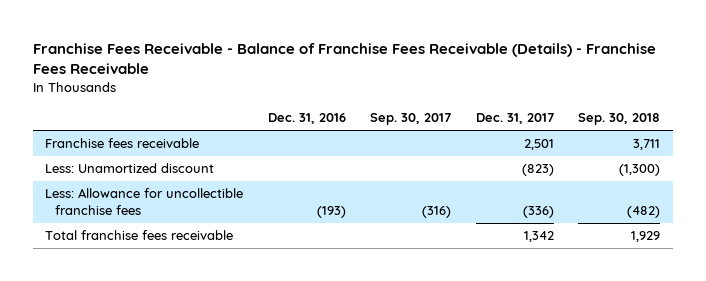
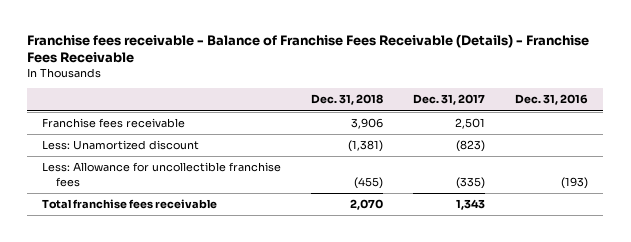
[33,42,657,75] Franchise Fees Receivable - Balance of Franchise Fees Receivable (Details) - Franchise Fees Receivable -> [27,33,590,64] Franchise fees receivable - Balance of Franchise Fees Receivable (Details) - Franchise Fees Receivable
[370,113,452,126] Sep. 30, 2017 -> none
[578,113,661,126] Sep. 30, 2018 -> none
none -> [311,94,384,106] Dec. 31, 2018
[522,205,554,218] (336) -> [456,176,486,189] (335)
[523,231,554,243] 1,342 -> [456,199,486,211] 1,343

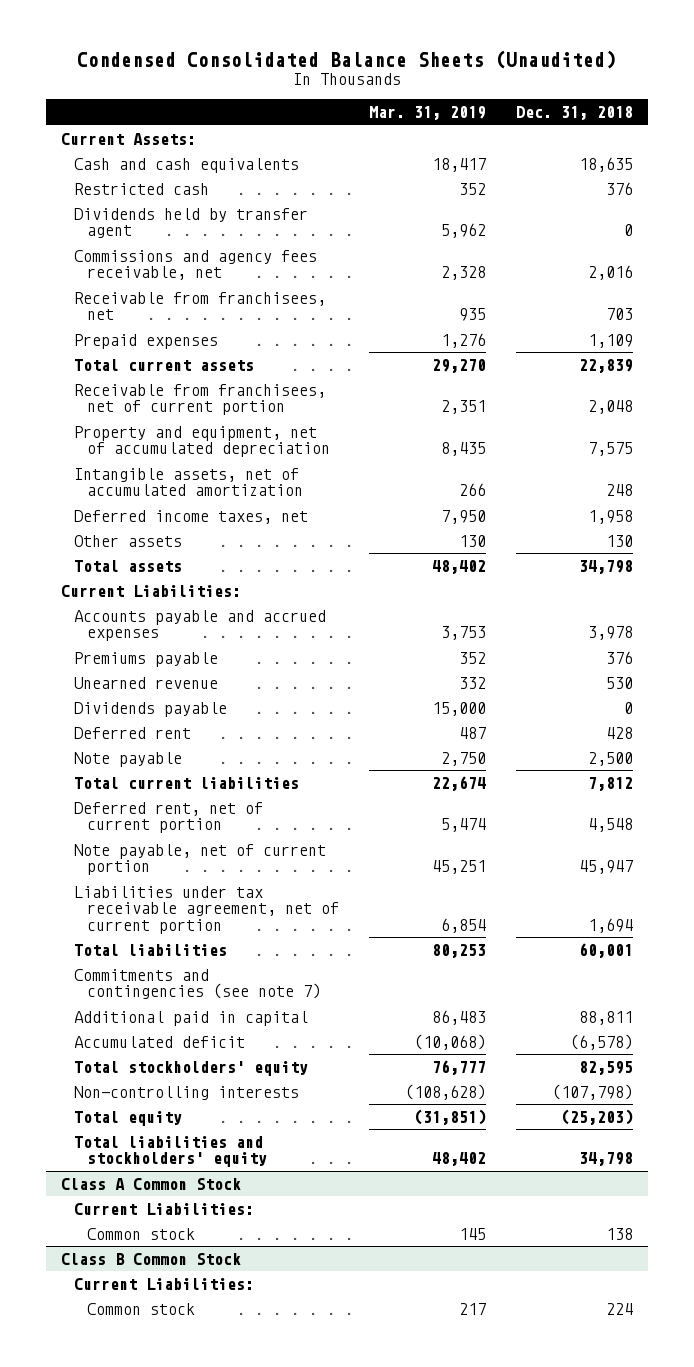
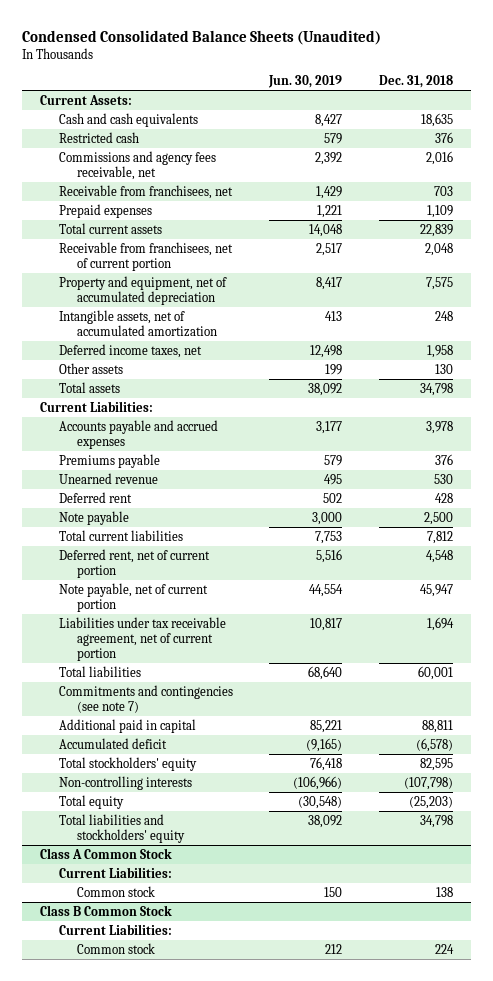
[369,106,487,121] Mar. 31, 2019 -> none
none -> [268,75,343,89] Jun. 30, 2019
[73,207,308,239] Dividends held by transfer agent -> none
[73,701,227,717] Dividends payable -> none

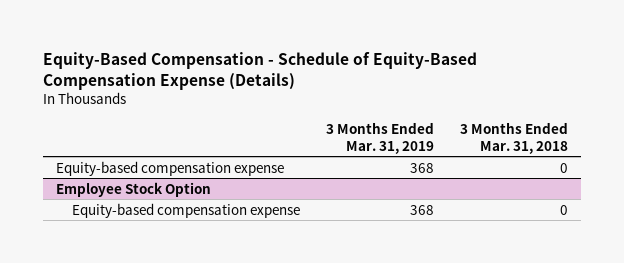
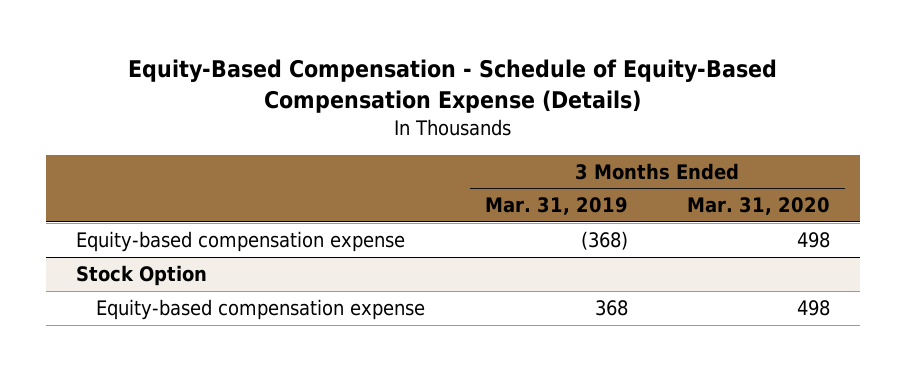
[459,121,568,154] 3 Months Ended Mar. 31, 2018 -> none
none -> [686,197,830,216] Mar. 31, 2020
[409,162,434,173] 368 -> [580,231,628,251] (368)
[56,181,212,197] Employee Stock Option -> [75,265,207,287] Stock Option

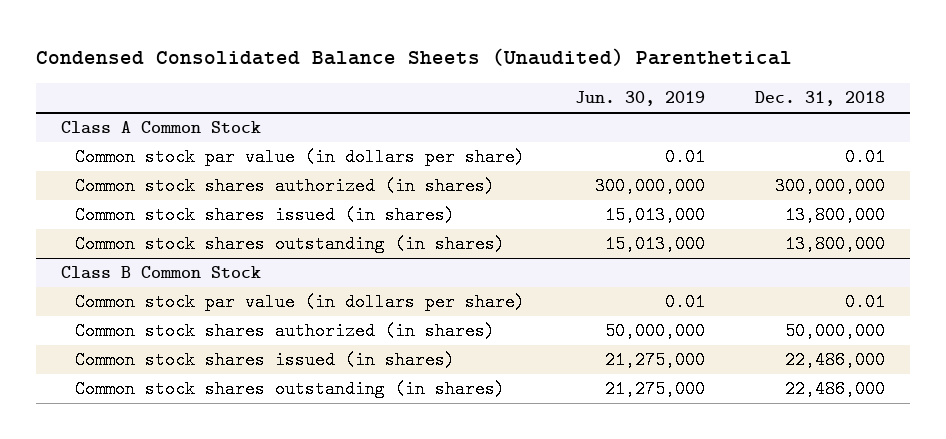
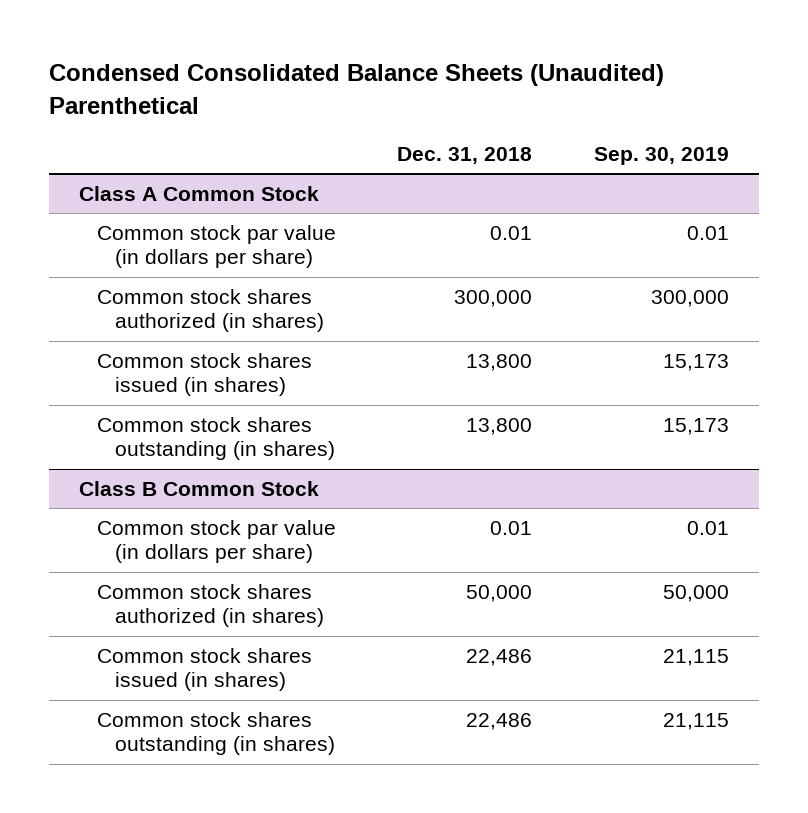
[574,91,705,107] Jun. 30, 2019 -> none
none -> [593,147,729,166] Sep. 30, 2019
[775,177,886,196] 300,000,000 -> [454,289,533,307] 300,000
[785,206,886,225] 13,800,000 -> [466,353,533,371] 13,800
[785,235,886,254] 13,800,000 -> [466,417,533,435] 13,800
[785,322,886,341] 50,000,000 -> [466,584,533,602] 50,000
[785,351,886,370] 22,486,000 -> [466,648,533,666] 22,486
[785,380,886,399] 22,486,000 -> [466,712,533,730] 22,486

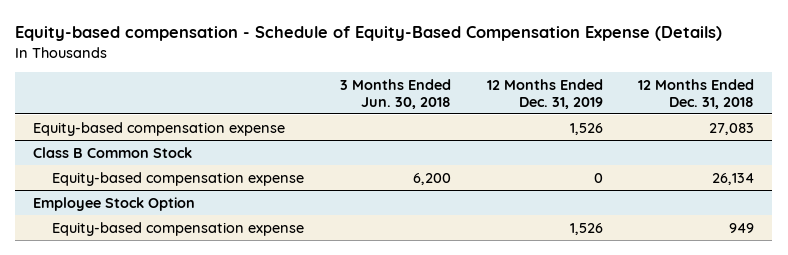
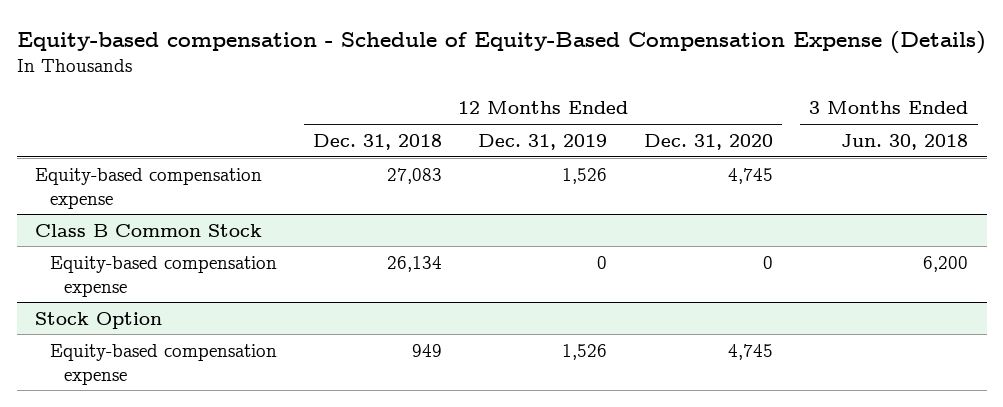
none -> [643,133,773,150] Dec. 31, 2020
[33,196,196,211] Employee Stock Option -> [35,311,163,329] Stock Option

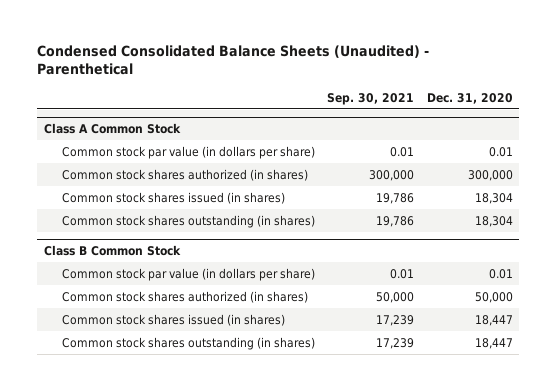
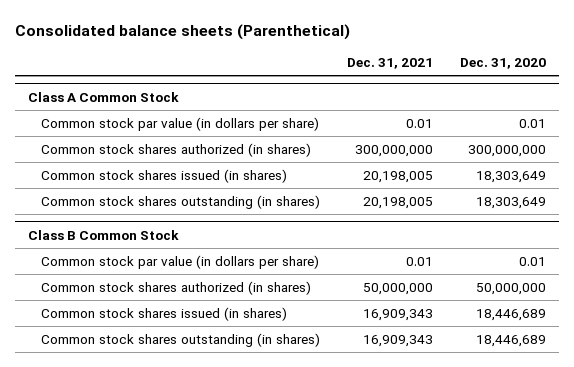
[37,44,430,76] Condensed Consolidated Balance Sheets (Unaudited) - Parenthetical -> [14,23,350,40] Consolidated balance sheets (Parenthetical)
[327,92,415,105] Sep. 30, 2021 -> none
none -> [347,58,434,70] Dec. 31, 2021
[468,169,514,181] 300,000 -> [468,144,547,157] 300,000,000
[475,192,514,204] 18,304 -> [476,170,547,183] 18,303,649
[475,215,514,227] 18,304 -> [476,196,547,209] 18,303,649
[475,291,514,303] 50,000 -> [476,282,547,295] 50,000,000
[475,314,514,326] 18,447 -> [476,308,547,321] 18,446,689
[475,337,514,349] 18,447 -> [476,334,547,347] 18,446,689

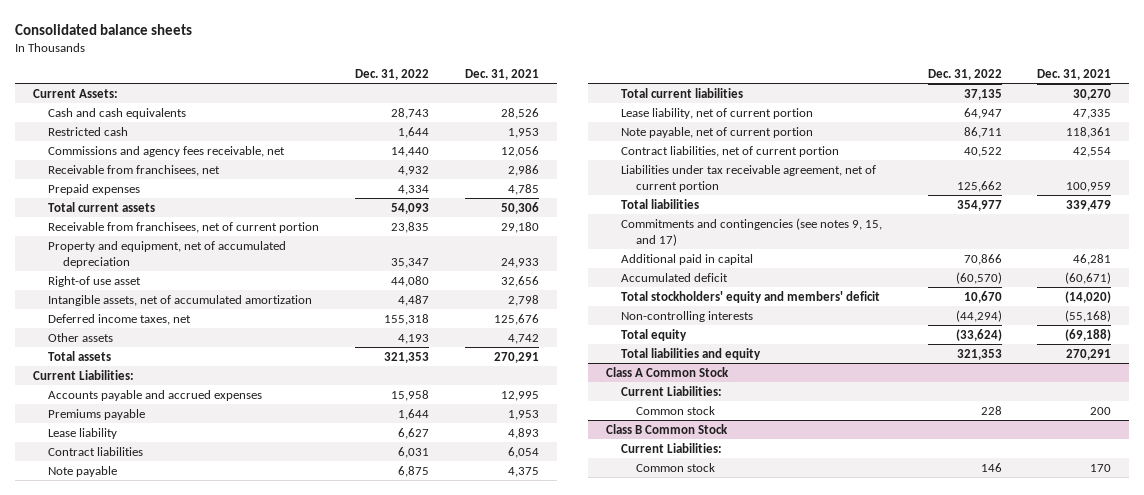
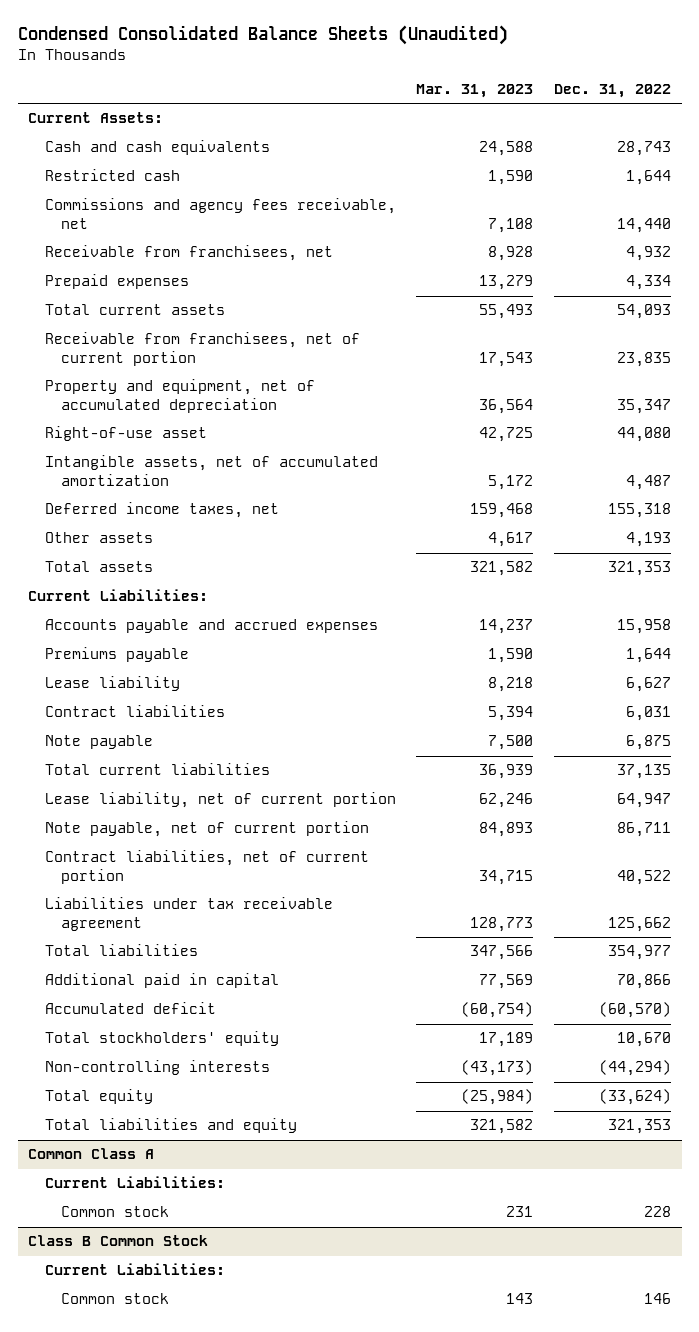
[15,23,193,35] Consolidated balance sheets -> [17,25,508,46] Condensed Consolidated Balance Sheets (Unaudited)
[464,68,539,80] Dec. 31, 2021 -> none
none -> [416,83,534,98] Mar. 31, 2023
[48,275,142,287] Right-of use asset -> [44,426,207,442] Right-of-use asset
[620,164,876,192] Liabilities under tax receivable agreement, net of current portion -> [44,897,333,932] Liabilities under tax receivable agreement
[620,217,882,246] Commitments and contingencies (see notes 9, 15, and 17) -> none
[620,290,880,303] Total stockholders' equity and members' deficit -> [44,1031,279,1047] Total stockholders' equity
[605,366,729,377] Class A Common Stock -> [28,1148,155,1160] Common Class A

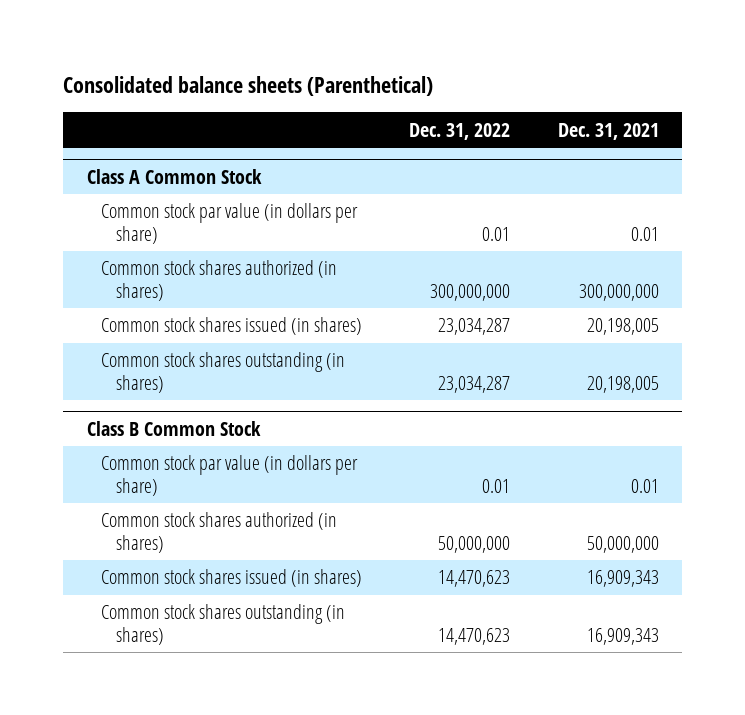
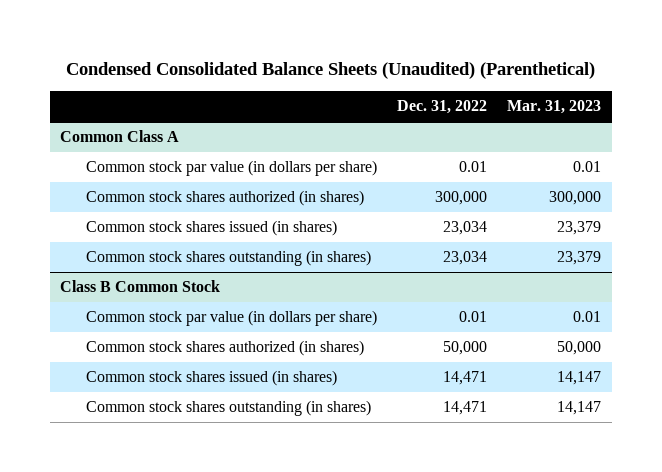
[63,76,434,97] Consolidated balance sheets (Parenthetical) -> [65,62,595,80] Condensed Consolidated Balance Sheets (Unaudited) (Parenthetical)
[557,122,659,140] Dec. 31, 2021 -> none
none -> [507,100,602,115] Mar. 31, 2023
[86,168,262,184] Class A Common Stock -> [60,130,180,143] Common Class A
[430,283,511,301] 300,000,000 -> [435,191,488,206] 300,000
[438,318,511,336] 23,034,287 -> [443,221,488,236] 23,034
[438,375,511,393] 23,034,287 -> [443,251,488,266] 23,034
[438,535,511,553] 50,000,000 -> [443,341,488,356] 50,000
[438,570,511,588] 14,470,623 -> [443,371,488,386] 14,471
[438,627,511,645] 14,470,623 -> [443,401,488,416] 14,471

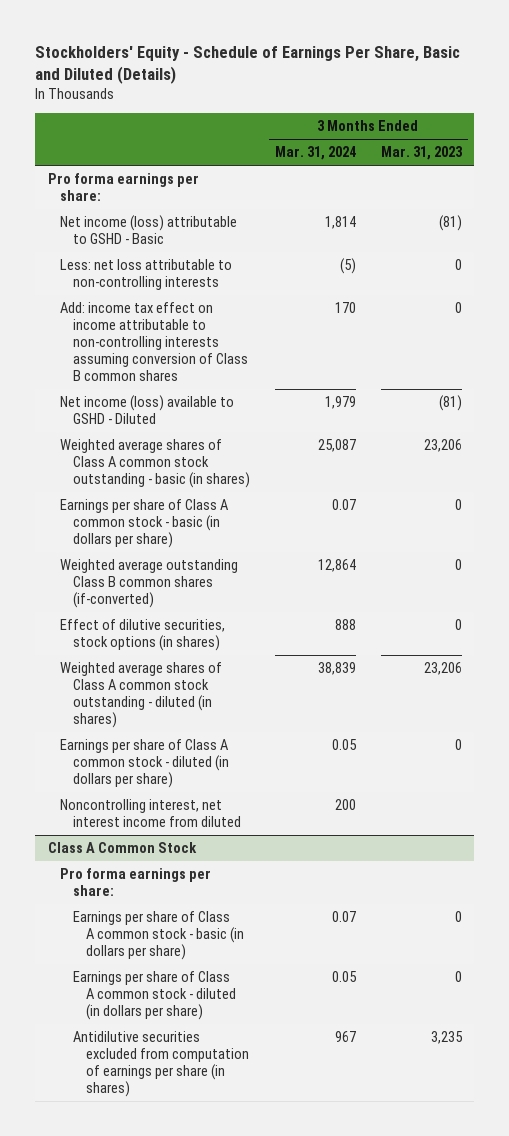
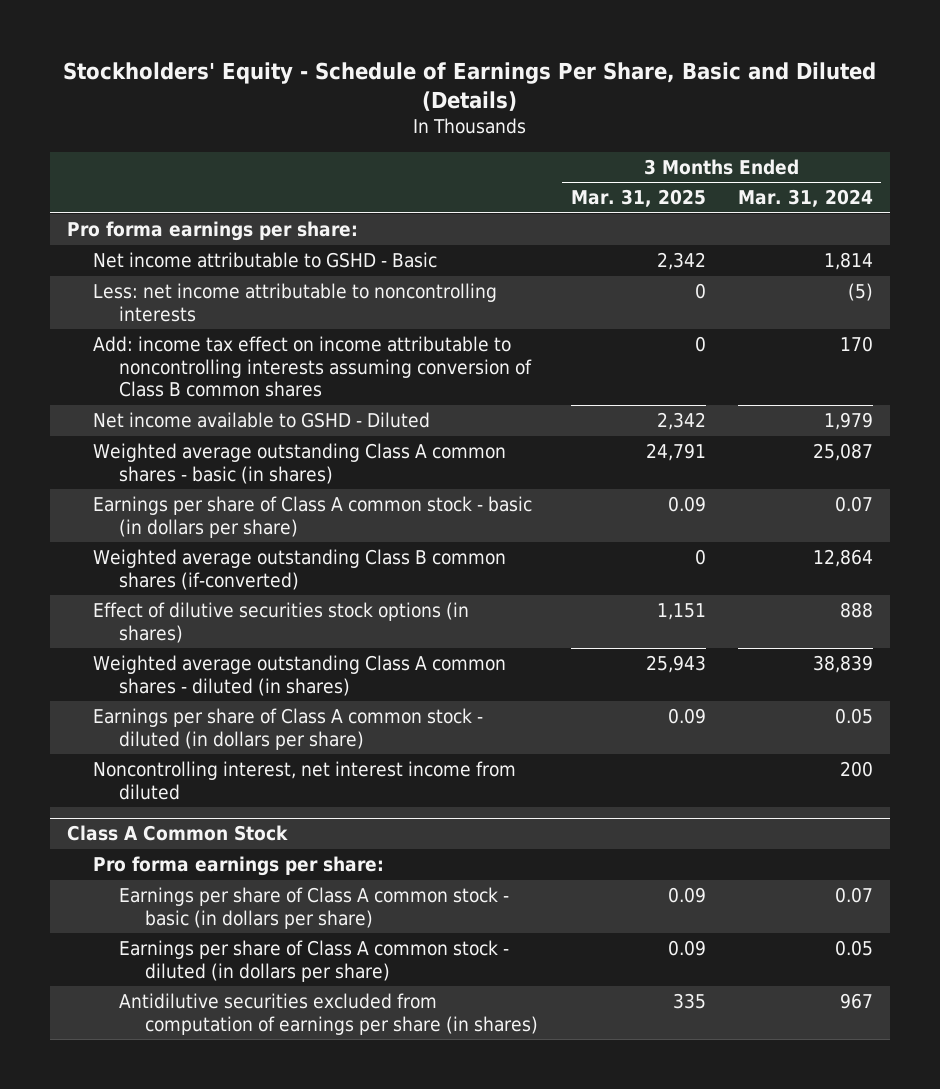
[380,146,463,161] Mar. 31, 2023 -> none
none -> [570,189,706,208] Mar. 31, 2025
[60,215,238,245] Net income (loss) attributable to GSHD - Basic -> [92,252,437,269] Net income attributable to GSHD - Basic
[60,259,233,291] Less: net loss attributable to non-controlling interests -> [92,283,497,322] Less: net income attributable to noncontrolling interests
[60,302,249,382] Add: income tax effect on income attributable to non-controlling interests assuming conversion of Class B common shares -> [92,336,532,398] Add: income tax effect on income attributable to noncontrolling interests assuming conversion of Class B common shares
[60,395,235,425] Net income (loss) available to GSHD - Diluted -> [92,412,430,429] Net income available to GSHD - Diluted
[60,439,251,489] Weighted average shares of Class A common stock outstanding - basic (in shares) -> [92,443,506,484] Weighted average outstanding Class A common shares - basic (in shares)
[60,619,226,652] Effect of dilutive securities, stock options (in shares) -> [92,602,469,643] Effect of dilutive securities stock options (in shares)
[60,662,223,729] Weighted average shares of Class A common stock outstanding - diluted (in shares) -> [92,655,506,696] Weighted average outstanding Class A common shares - diluted (in shares)

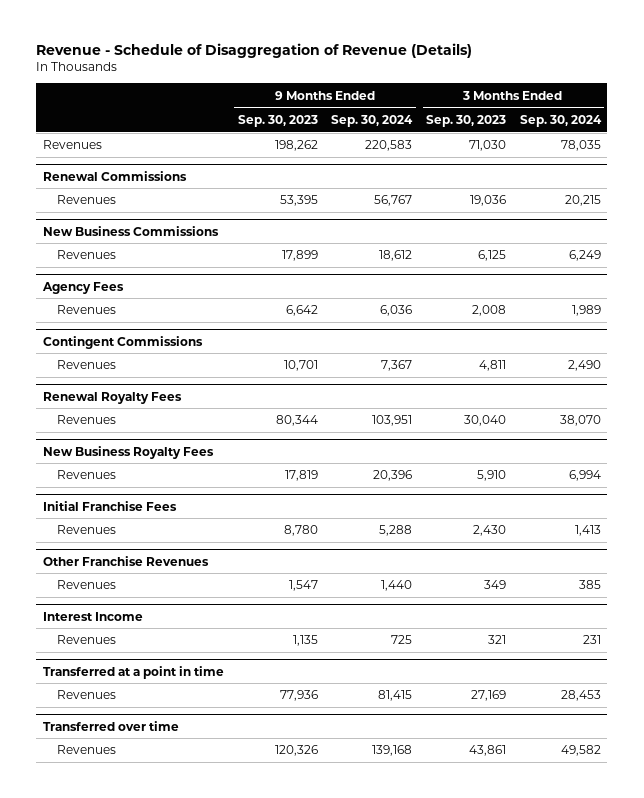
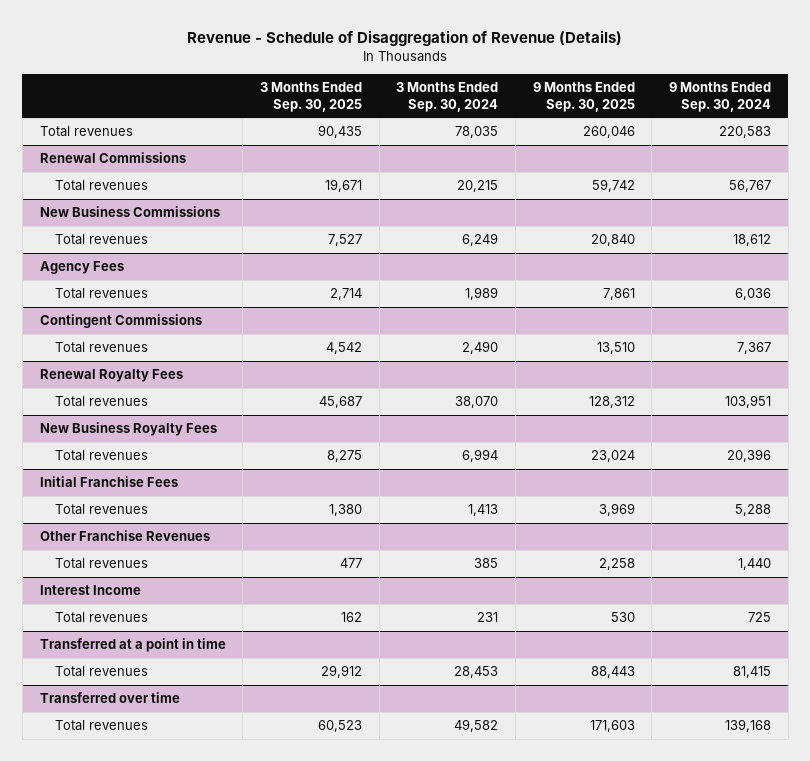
[237,114,318,127] Sep. 30, 2023 -> none
[426,114,507,127] Sep. 30, 2023 -> none
none -> [259,82,362,112] 3 Months Ended Sep. 30, 2025
none -> [532,82,635,112] 9 Months Ended Sep. 30, 2025
[43,140,103,150] Revenues -> [39,126,133,138] Total revenues
[57,195,117,205] Revenues -> [54,180,148,192] Total revenues
[57,250,117,260] Revenues -> [54,234,148,246] Total revenues
[57,305,117,315] Revenues -> [54,288,148,300] Total revenues
[57,360,117,370] Revenues -> [54,342,148,354] Total revenues
[57,415,117,425] Revenues -> [54,396,148,408] Total revenues
[57,470,117,480] Revenues -> [54,450,148,462] Total revenues
[57,525,117,535] Revenues -> [54,504,148,516] Total revenues
[57,580,117,590] Revenues -> [54,558,148,570] Total revenues
[57,635,117,645] Revenues -> [54,612,148,624] Total revenues
[57,690,117,700] Revenues -> [54,666,148,678] Total revenues
[57,745,117,755] Revenues -> [54,720,148,732] Total revenues

